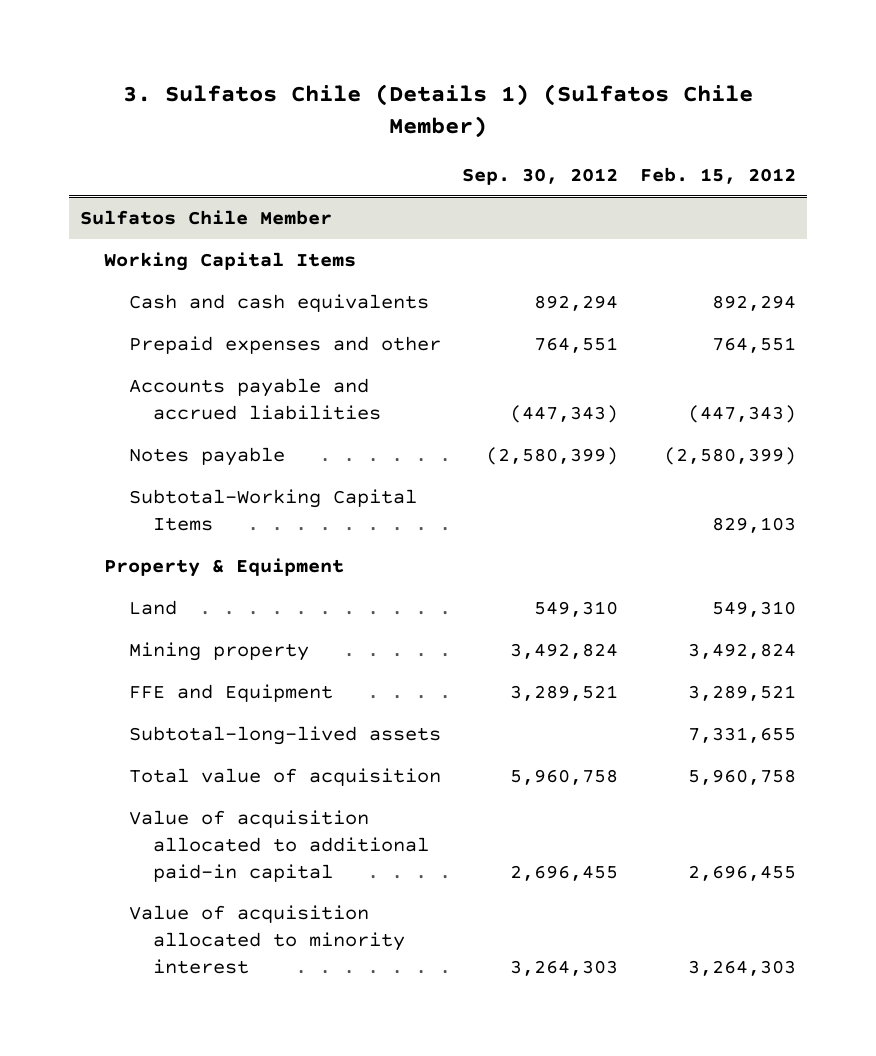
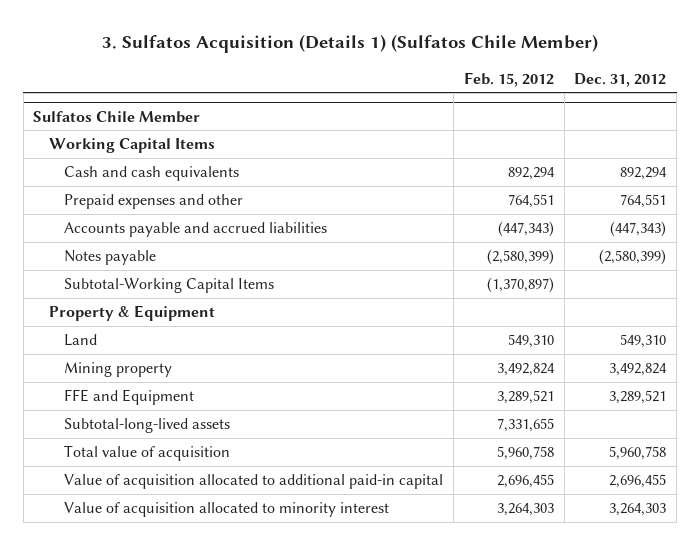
[122,83,753,139] 3. Sulfatos Chile (Details 1) (Sulfatos Chile Member) -> [101,34,598,54] 3. Sulfatos Acquisition (Details 1) (Sulfatos Chile Member)
[462,167,619,185] Sep. 30, 2012 -> none
none -> [574,72,667,87] Dec. 31, 2012
[711,516,796,533] 829,103 -> [486,277,554,294] (1,370,897)

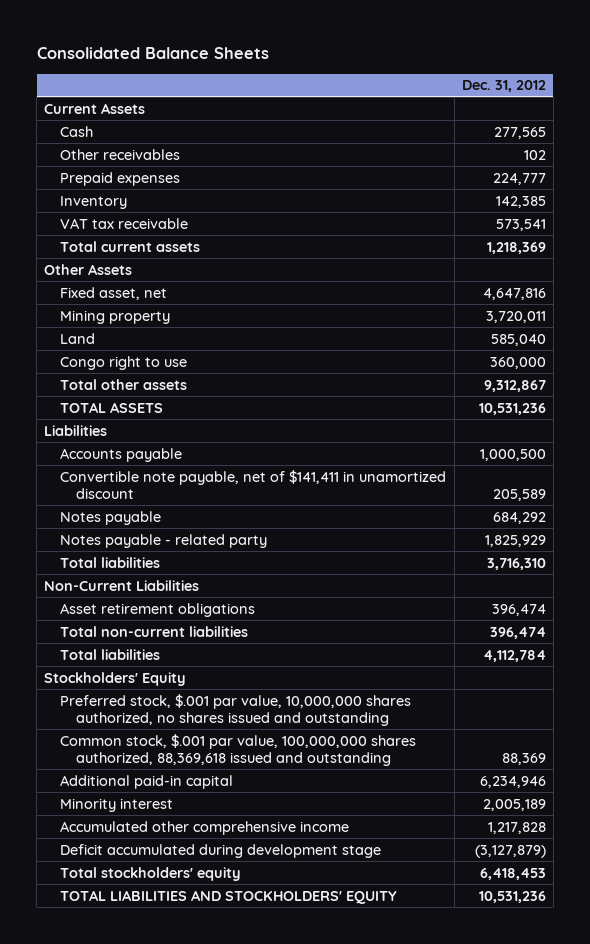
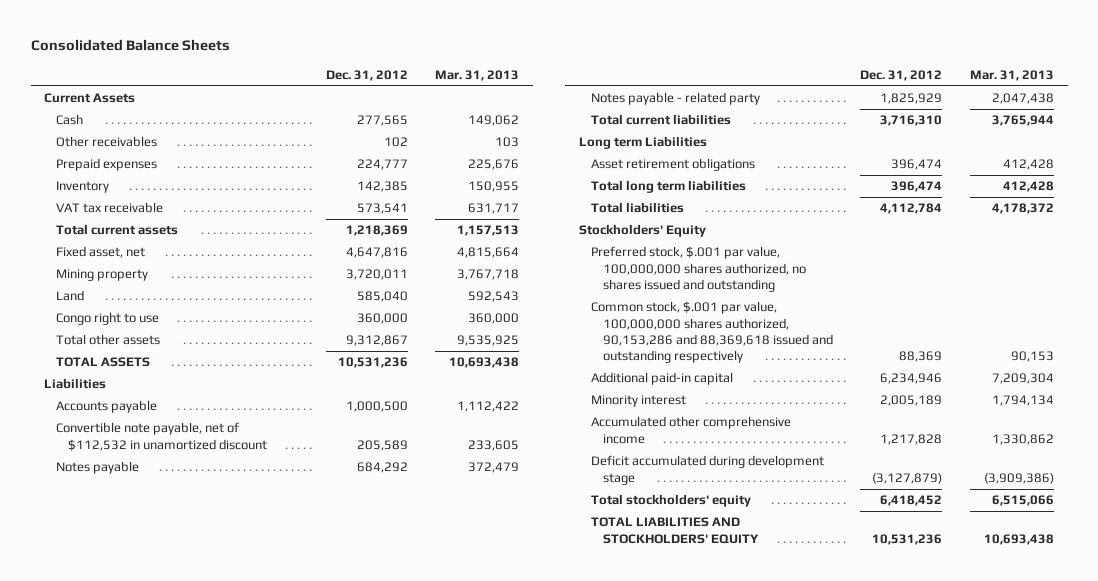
none -> [435,69,520,81] Mar. 31, 2013
[44,263,133,275] Other Assets -> none
[60,469,447,499] Convertible note payable, net of $141,411 in unamortized discount -> [56,422,267,451] Convertible note payable, net of $112,532 in unamortized discount
[60,556,161,568] Total liabilities -> [590,114,731,126] Total current liabilities
[44,579,200,591] Non-Current Liabilities -> [579,136,708,150] Long term Liabilities
[60,625,249,637] Total non-current liabilities -> [590,180,746,194] Total long term liabilities
[60,693,412,726] Preferred stock, $.001 par value, 10,000,000 shares authorized, no shares issued and outstanding -> [590,246,806,292] Preferred stock, $.001 par value, 100,000,000 shares authorized, no shares issued and outstanding
[60,733,417,766] Common stock, $.001 par value, 100,000,000 shares authorized, 88,369,618 issued and outstanding -> [590,301,833,364] Common stock, $.001 par value, 100,000,000 shares authorized, 90,153,286 and 88,369,618 issued and outstanding respectively
[479,867,546,880] 6,418,453 -> [880,495,943,507] 6,418,452

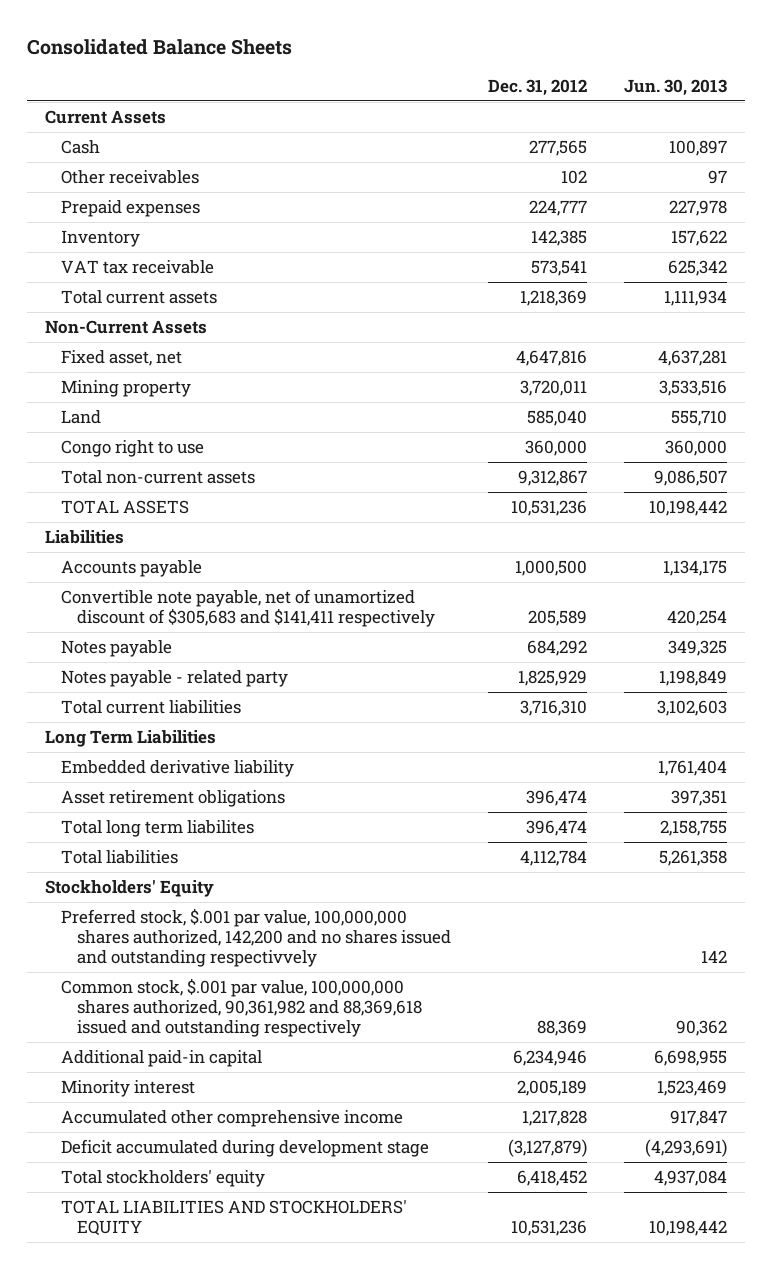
[435,69,520,81] Mar. 31, 2013 -> none
none -> [623,78,727,96] Jun. 30, 2013
none -> [45,320,208,335] Non-Current Assets
[56,334,161,346] Total other assets -> [61,470,256,485] Total non-current assets
[56,422,267,451] Convertible note payable, net of $112,532 in unamortized discount -> [61,589,435,628] Convertible note payable, net of unamortized discount of $305,683 and $141,411 respectively
[579,136,708,150] Long term Liabilities -> [45,730,217,748] Long Term Liabilities
none -> [61,760,295,778] Embedded derivative liability
[590,180,746,194] Total long term liabilities -> [61,820,255,838] Total long term liabilites
[590,246,806,292] Preferred stock, $.001 par value, 100,000,000 shares authorized, no shares issued and outstanding -> [61,908,451,968] Preferred stock, $.001 par value, 100,000,000 shares authorized, 142,200 and no shares issued and outstanding respectivvely
[590,301,833,364] Common stock, $.001 par value, 100,000,000 shares authorized, 90,153,286 and 88,369,618 issued and outstanding respectively -> [61,978,422,1038] Common stock, $.001 par value, 100,000,000 shares authorized, 90,361,982 and 88,369,618 issued and outstanding respectively

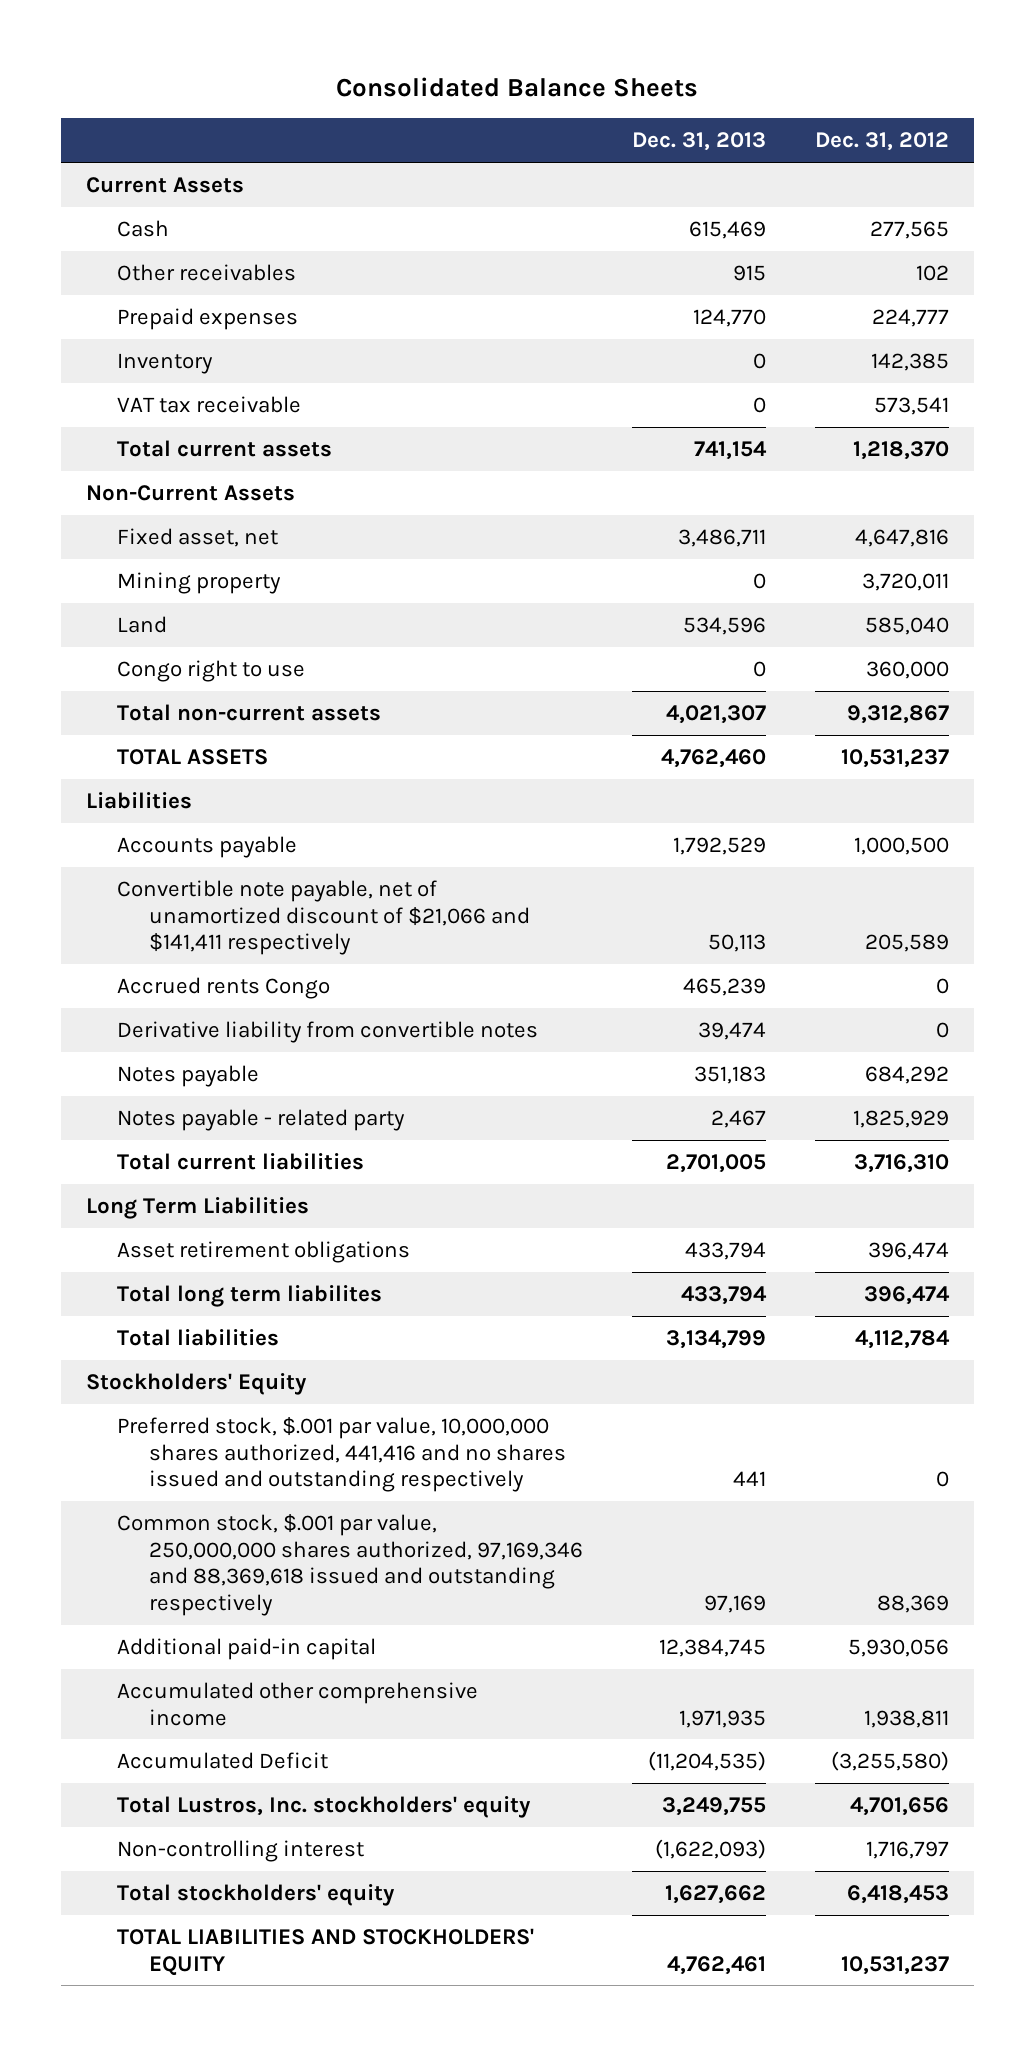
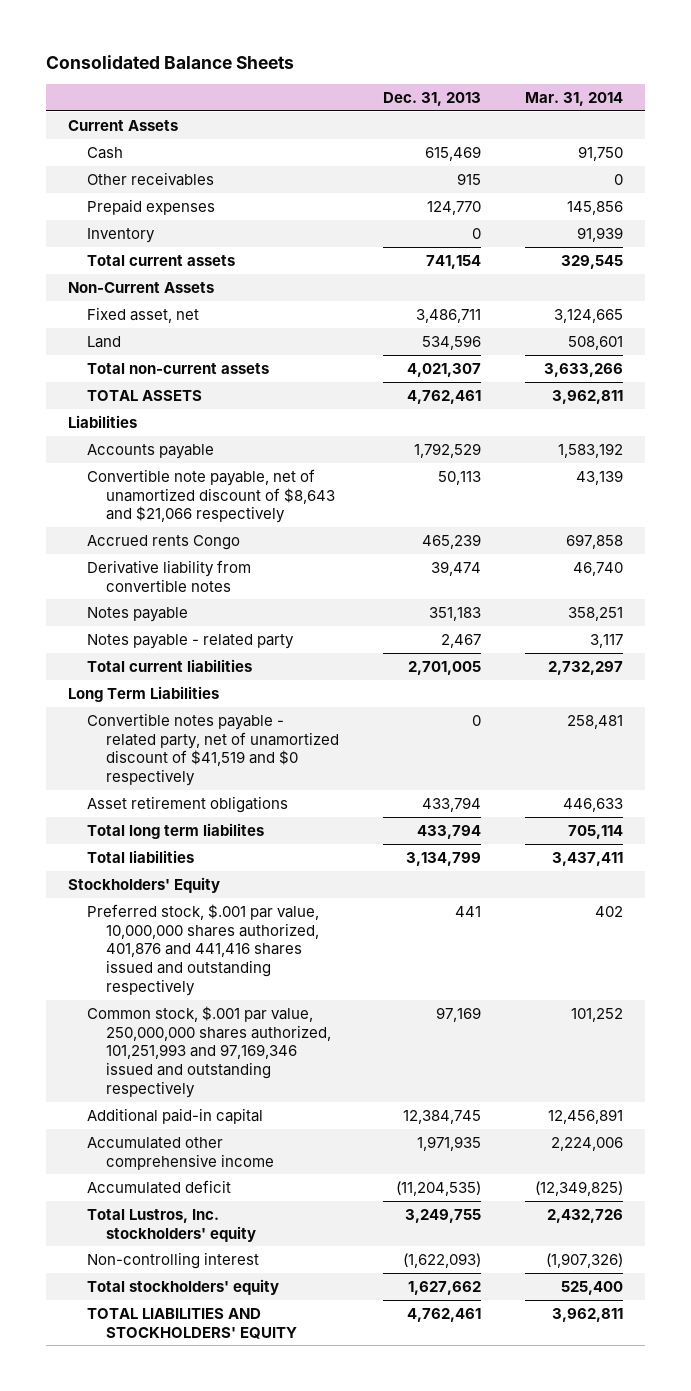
[815,132,950,152] Dec. 31, 2012 -> none
none -> [525,91,624,106] Mar. 31, 2014
[117,395,302,413] VAT tax receivable -> none
[117,571,282,594] Mining property -> none
[117,659,306,682] Congo right to use -> none
[660,748,766,768] 4,762,460 -> [407,389,482,404] 4,762,461
[117,879,530,956] Convertible note payable, net of unamortized discount of $21,066 and $141,411 respectively -> [86,468,336,524] Convertible note payable, net of unamortized discount of $8,643 and $21,066 respectively
none -> [86,712,340,787] Convertible notes payable - related party, net of unamortized discount of $41,519 and $0 respectively
[117,1416,566,1493] Preferred stock, $.001 par value, 10,000,000 shares authorized, 441,416 and no shares issued and outstanding respectively -> [86,903,320,996] Preferred stock, $.001 par value, 10,000,000 shares authorized, 401,876 and 441,416 shares issued and outstanding respectively
[117,1513,583,1617] Common stock, $.001 par value, 250,000,000 shares authorized, 97,169,346 and 88,369,618 issued and outstanding respectively -> [86,1005,332,1098] Common stock, $.001 par value, 250,000,000 shares authorized, 101,251,993 and 97,169,346 issued and outstanding respectively
[117,1751,329,1769] Accumulated Deficit -> [86,1179,231,1194] Accumulated deficit

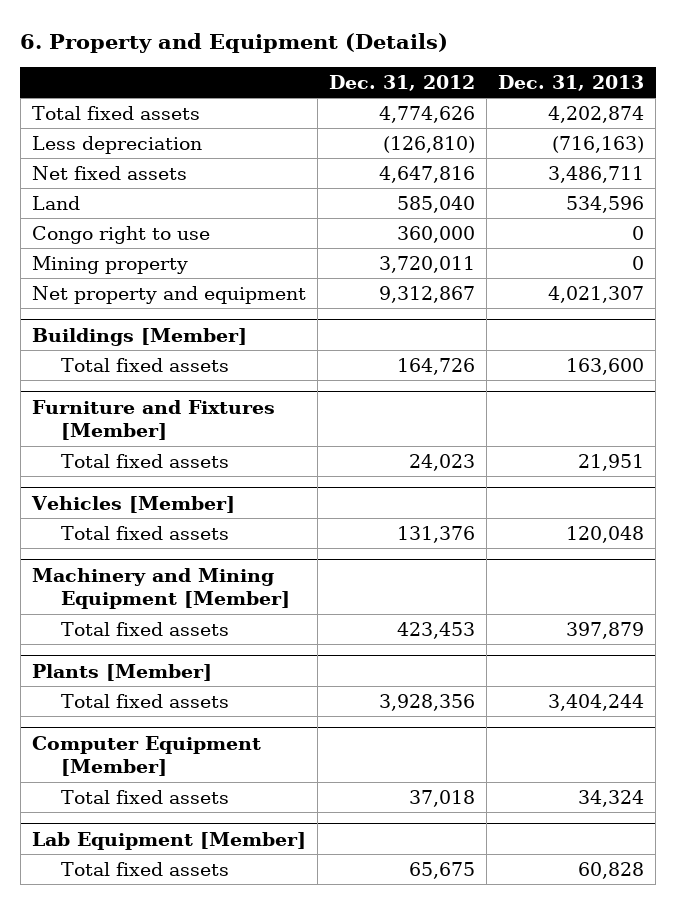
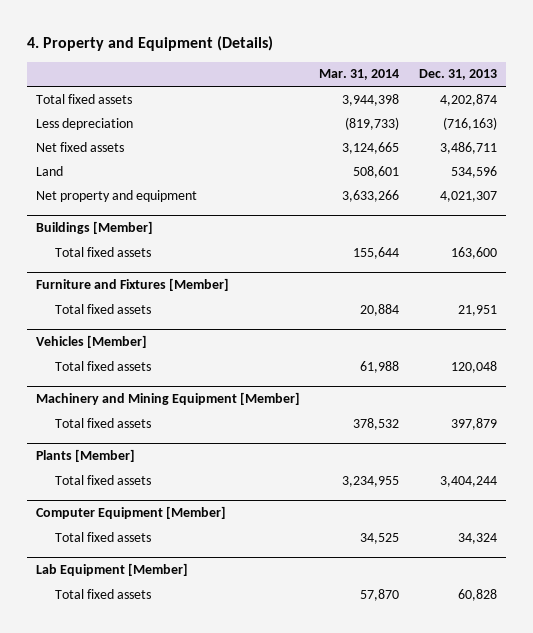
[20,32,449,53] 6. Property and Equipment (Details) -> [26,35,273,51] 4. Property and Equipment (Details)
[328,74,475,91] Dec. 31, 2012 -> none
none -> [319,69,400,81] Mar. 31, 2014
[31,225,210,244] Congo right to use -> none
[31,255,188,274] Mining property -> none

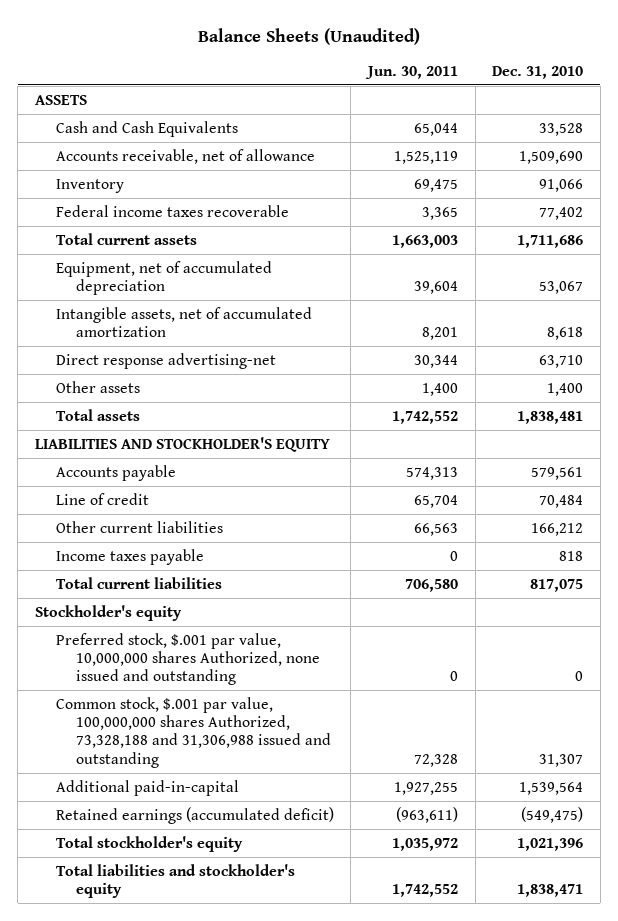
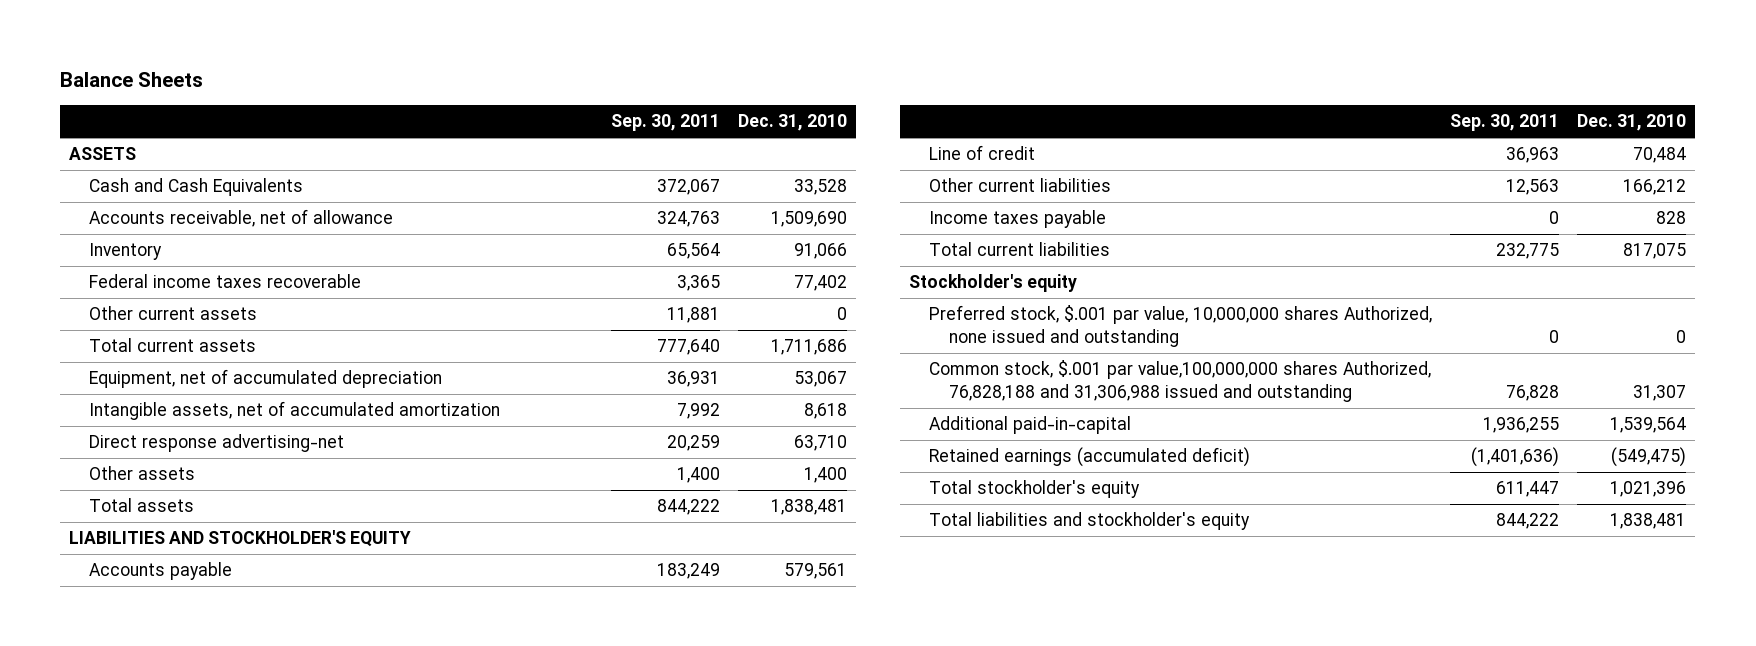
[198,27,421,45] Balance Sheets (Unaudited) -> [60,72,204,88] Balance Sheets
[364,65,458,79] Jun. 30, 2011 -> none
none -> [610,114,720,132] Sep. 30, 2011
none -> [89,306,258,321] Other current assets
[559,550,584,561] 818 -> [1656,211,1687,225] 828
[55,696,332,768] Common stock, $.001 par value, 100,000,000 shares Authorized, 73,328,188 and 31,306,988 issued and outstanding -> [929,360,1432,403] Common stock, $.001 par value,100,000,000 shares Authorized, 76,828,188 and 31,306,988 issued and outstanding
[517,883,584,897] 1,838,471 -> [1610,513,1687,530] 1,838,481

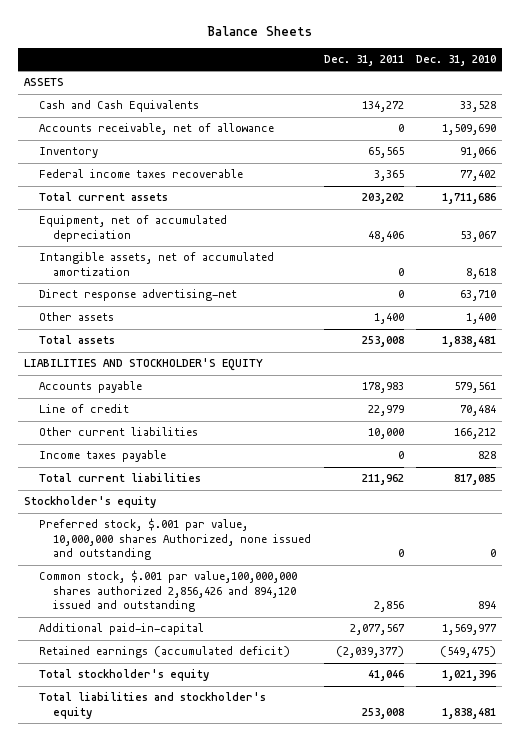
[610,114,720,132] Sep. 30, 2011 -> none
none -> [323,55,404,67] Dec. 31, 2011
[89,306,258,321] Other current assets -> none
[1623,243,1687,260] 817,075 -> [454,474,497,486] 817,085
[929,360,1432,403] Common stock, $.001 par value,100,000,000 shares Authorized, 76,828,188 and 31,306,988 issued and outstanding -> [38,570,297,613] Common stock, $.001 par value,100,000,000 shares authorized 2,856,426 and 894,120 issued and outstanding
[1633,385,1687,402] 31,307 -> [478,601,497,610] 894
[1610,417,1687,434] 1,539,564 -> [442,624,498,636] 1,569,977

